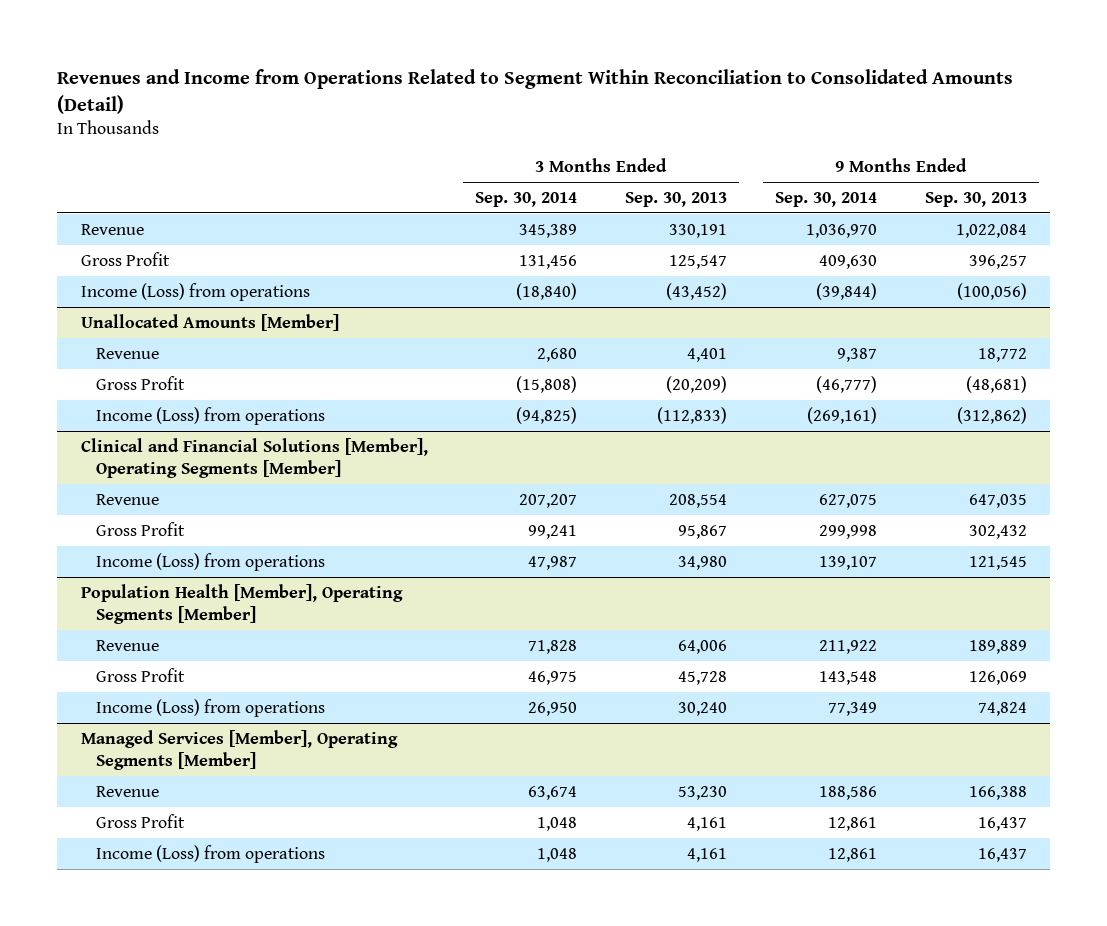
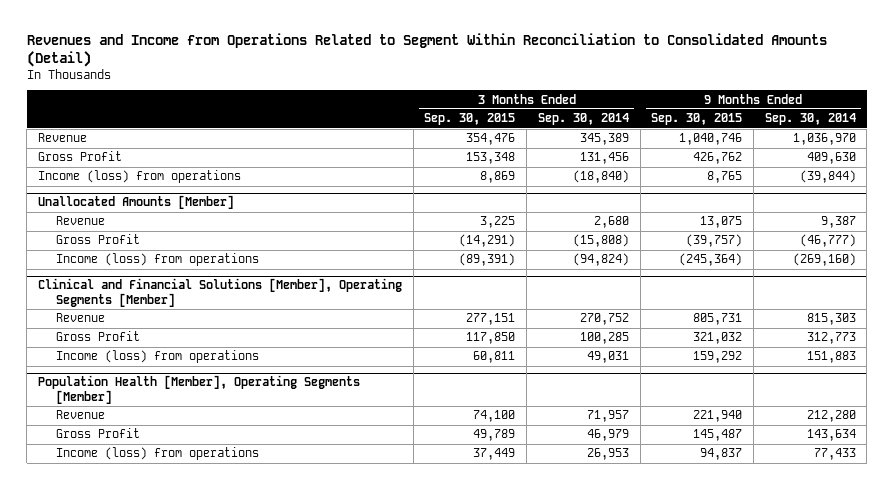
[625,191,728,207] Sep. 30, 2013 -> none
[924,191,1027,207] Sep. 30, 2013 -> none
none -> [424,113,516,126] Sep. 30, 2015
none -> [651,113,743,126] Sep. 30, 2015
[80,282,310,301] Income (Loss) from operations -> [37,170,241,184] Income (loss) from operations
[95,406,325,425] Income (Loss) from operations -> [55,253,259,267] Income (loss) from operations
[516,406,578,424] (94,825) -> [572,253,629,267] (94,824)
[806,406,877,424] (269,161) -> [792,253,856,267] (269,160)
[519,493,578,508] 207,207 -> [579,313,629,326] 270,752
[818,493,877,508] 627,075 -> [806,313,856,326] 815,303
[528,524,578,539] 99,241 -> [579,332,629,345] 100,285
[818,524,877,539] 299,998 -> [806,332,856,345] 312,773
[95,552,325,571] Income (Loss) from operations -> [55,350,259,364] Income (loss) from operations
[528,555,578,570] 47,987 -> [586,351,629,364] 49,031
[818,555,877,570] 139,107 -> [806,351,856,364] 151,883
[80,729,398,770] Managed Services [Member], Operating Segments [Member] -> none
[95,785,159,797] Revenue -> none
[95,813,185,828] Gross Profit -> none
[95,844,325,863] Income (Loss) from operations -> none
[528,639,578,654] 71,828 -> [586,410,629,423] 71,957
[818,639,877,654] 211,922 -> [806,410,856,423] 212,280
[528,670,578,685] 46,975 -> [586,429,629,442] 46,979
[818,670,877,685] 143,548 -> [806,429,856,442] 143,634
[95,698,325,717] Income (Loss) from operations -> [55,447,259,461] Income (loss) from operations
[528,701,578,716] 26,950 -> [586,448,629,461] 26,953
[827,701,877,716] 77,349 -> [813,448,856,461] 77,433

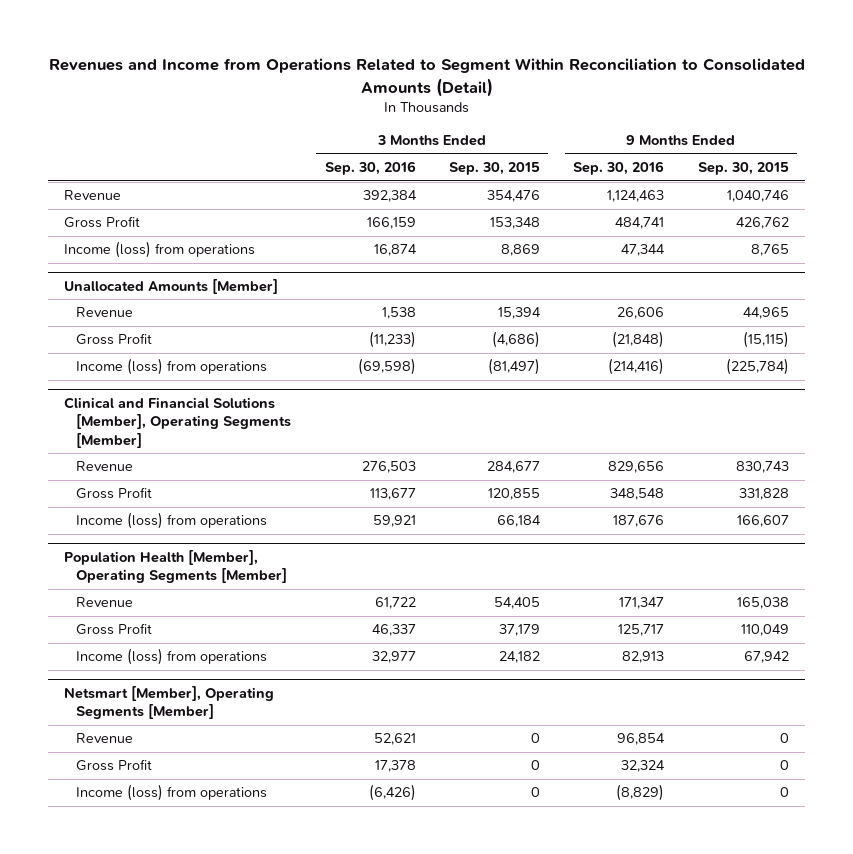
[537,113,629,126] Sep. 30, 2014 -> none
[764,113,856,126] Sep. 30, 2014 -> none
none -> [324,161,416,176] Sep. 30, 2016
none -> [573,161,665,176] Sep. 30, 2016
[480,216,516,229] 3,225 -> [498,307,542,320] 15,394
[700,216,743,229] 13,075 -> [742,307,789,320] 44,965
[459,234,516,248] (14,291) -> [492,331,541,349] (4,686)
[686,234,743,248] (39,757) -> [742,331,789,349] (15,115)
[459,253,516,267] (89,391) -> [488,358,541,376] (81,497)
[679,253,743,267] (245,364) -> [725,358,789,376] (225,784)
[466,313,516,326] 277,151 -> [487,461,541,474] 284,677
[693,313,743,326] 805,731 -> [735,461,789,474] 830,743
[466,332,516,345] 117,850 -> [488,488,541,501] 120,855
[693,332,743,345] 321,032 -> [738,488,789,501] 331,828
[473,351,516,364] 60,811 -> [497,515,542,528] 66,184
[693,351,743,364] 159,292 -> [736,515,789,528] 166,607
[473,410,516,423] 74,100 -> [494,597,541,610] 54,405
[693,410,743,423] 221,940 -> [736,597,789,610] 165,038
[473,429,516,442] 49,789 -> [499,624,541,637] 37,179
[693,429,743,442] 145,487 -> [740,624,789,637] 110,049
[473,448,516,461] 37,449 -> [499,651,541,664] 24,182
[700,448,743,461] 94,837 -> [743,651,789,664] 67,942
none -> [64,685,275,720] Netsmart [Member], Operating Segments [Member]
none -> [76,733,134,744] Revenue
none -> [76,759,153,772] Gross Profit
none -> [76,784,268,802] Income (loss) from operations

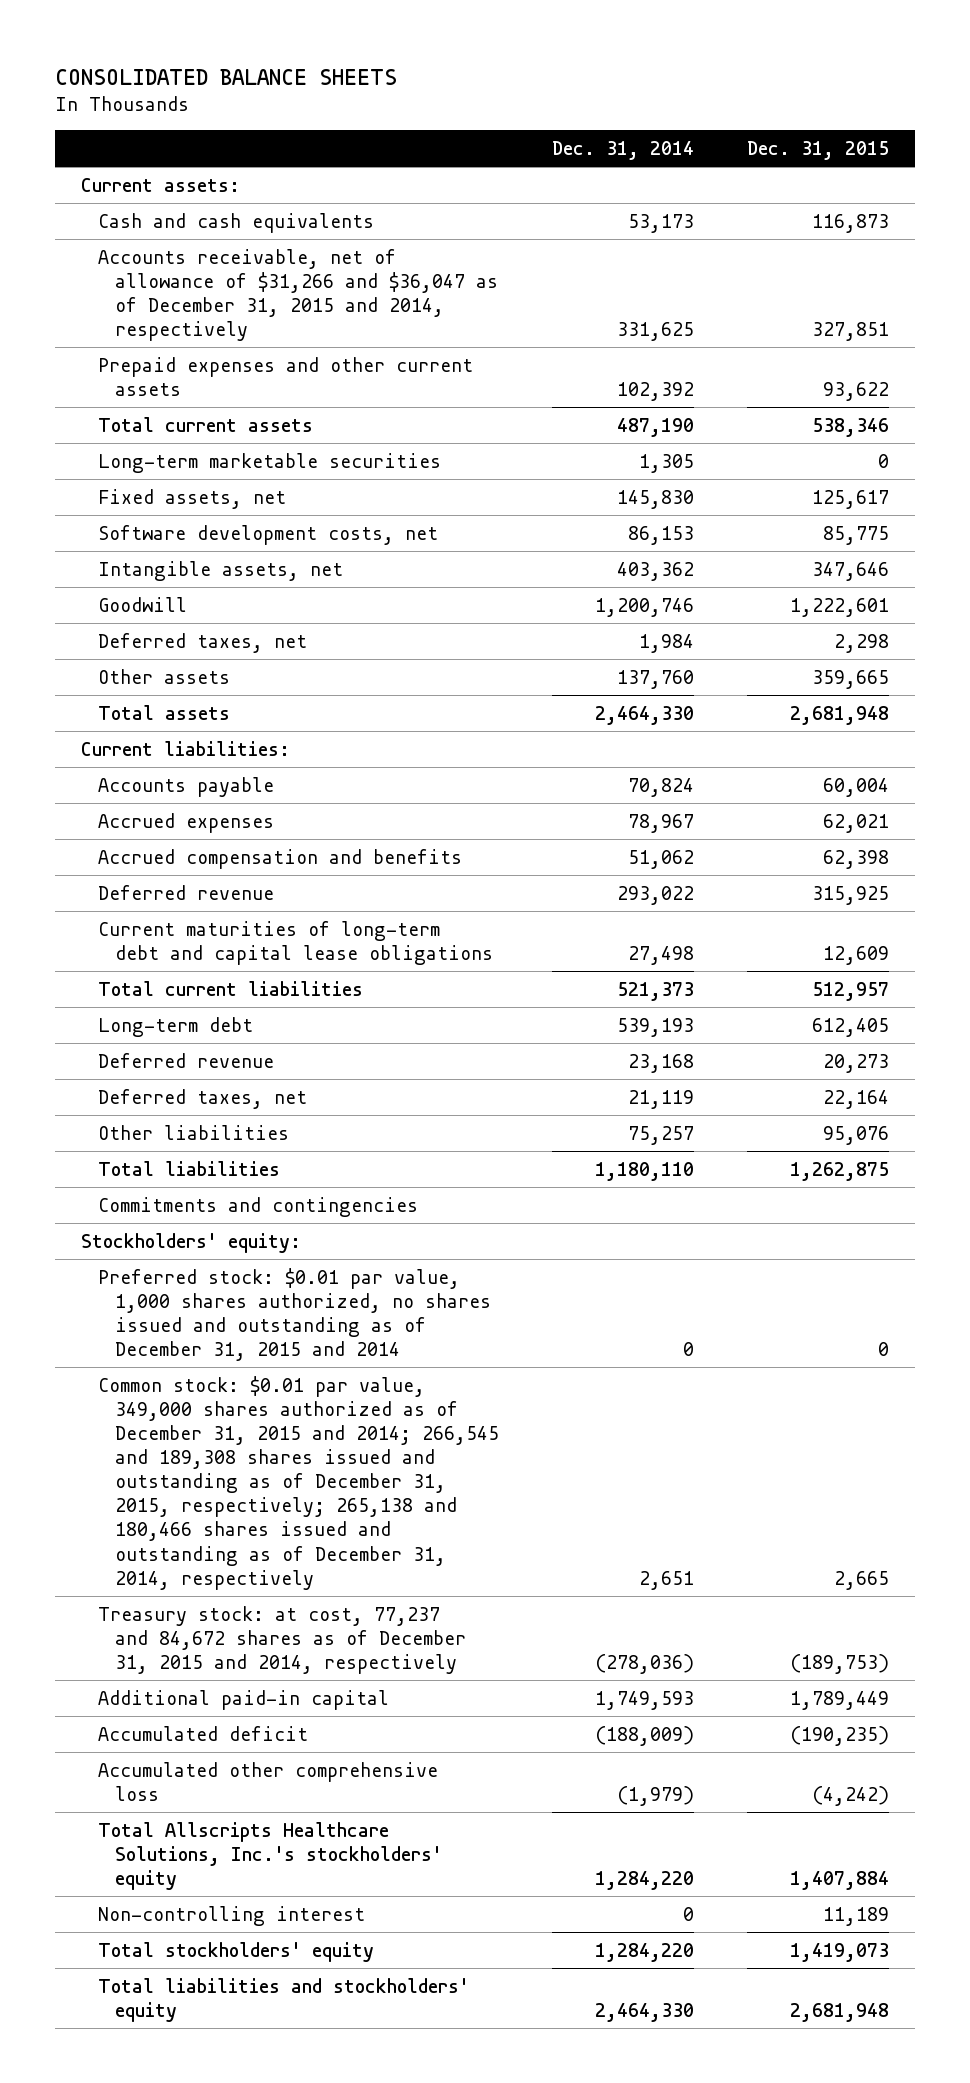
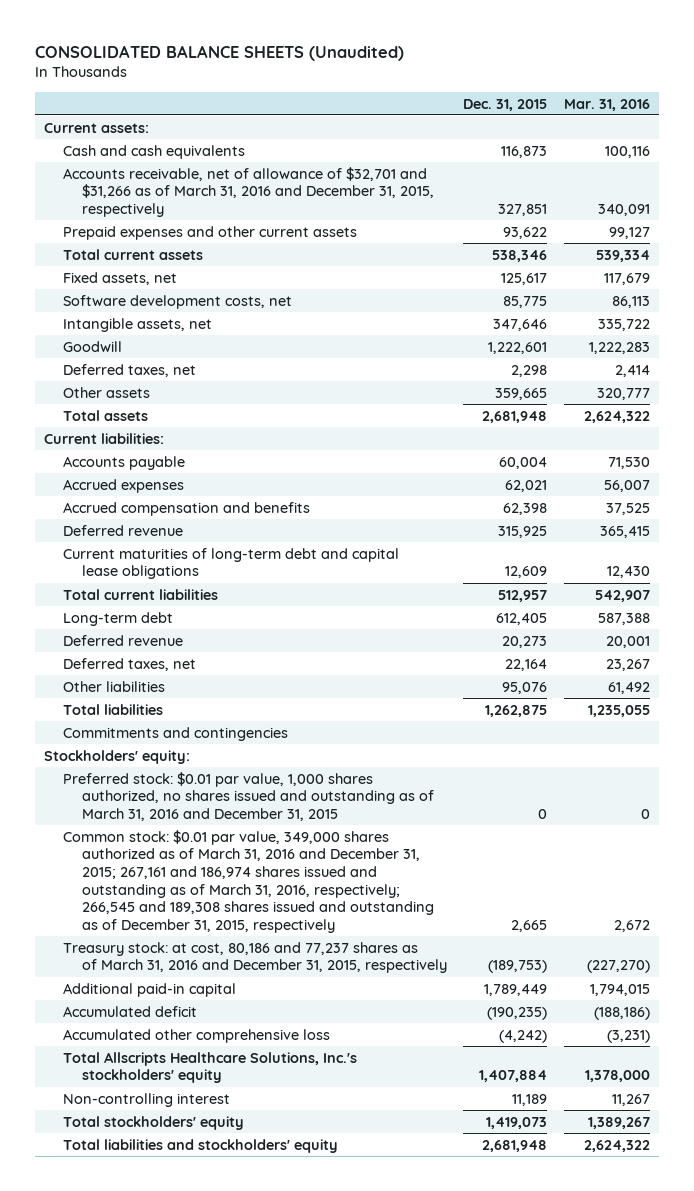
[54,68,397,85] CONSOLIDATED BALANCE SHEETS -> [35,44,405,61] CONSOLIDATED BALANCE SHEETS (Unaudited)
[551,140,694,160] Dec. 31, 2014 -> none
none -> [564,98,651,111] Mar. 31, 2016
[98,248,499,342] Accounts receivable, net of allowance of $31,266 and $36,047 as of December 31, 2015 and 2014, respectively -> [62,166,434,217] Accounts receivable, net of allowance of $32,701 and $31,266 as of March 31, 2016 and December 31, 2015, respectively
[98,452,442,473] Long-term marketable securities -> none
[98,1267,492,1362] Preferred stock: $0.01 par value, 1,000 shares authorized, no shares issued and outstanding as of December 31, 2015 and 2014 -> [62,771,434,821] Preferred stock: $0.01 par value, 1,000 shares authorized, no shares issued and outstanding as of March 31, 2016 and December 31, 2015
[98,1375,500,1590] Common stock: $0.01 par value, 349,000 shares authorized as of December 31, 2015 and 2014; 266,545 and 189,308 shares issued and outstanding as of December 31, 2015, respectively; 265,138 and 180,466 shares issued and outstanding as of December 31, 2014, respectively -> [62,829,434,933] Common stock: $0.01 par value, 349,000 shares authorized as of March 31, 2016 and December 31, 2015; 267,161 and 186,974 shares issued and outstanding as of March 31, 2016, respectively; 266,545 and 189,308 shares issued and outstanding as of December 31, 2015, respectively
[98,1605,467,1674] Treasury stock: at cost, 77,237 and 84,672 shares as of December 31, 2015 and 2014, respectively -> [62,941,447,974] Treasury stock: at cost, 80,186 and 77,237 shares as of March 31, 2016 and December 31, 2015, respectively

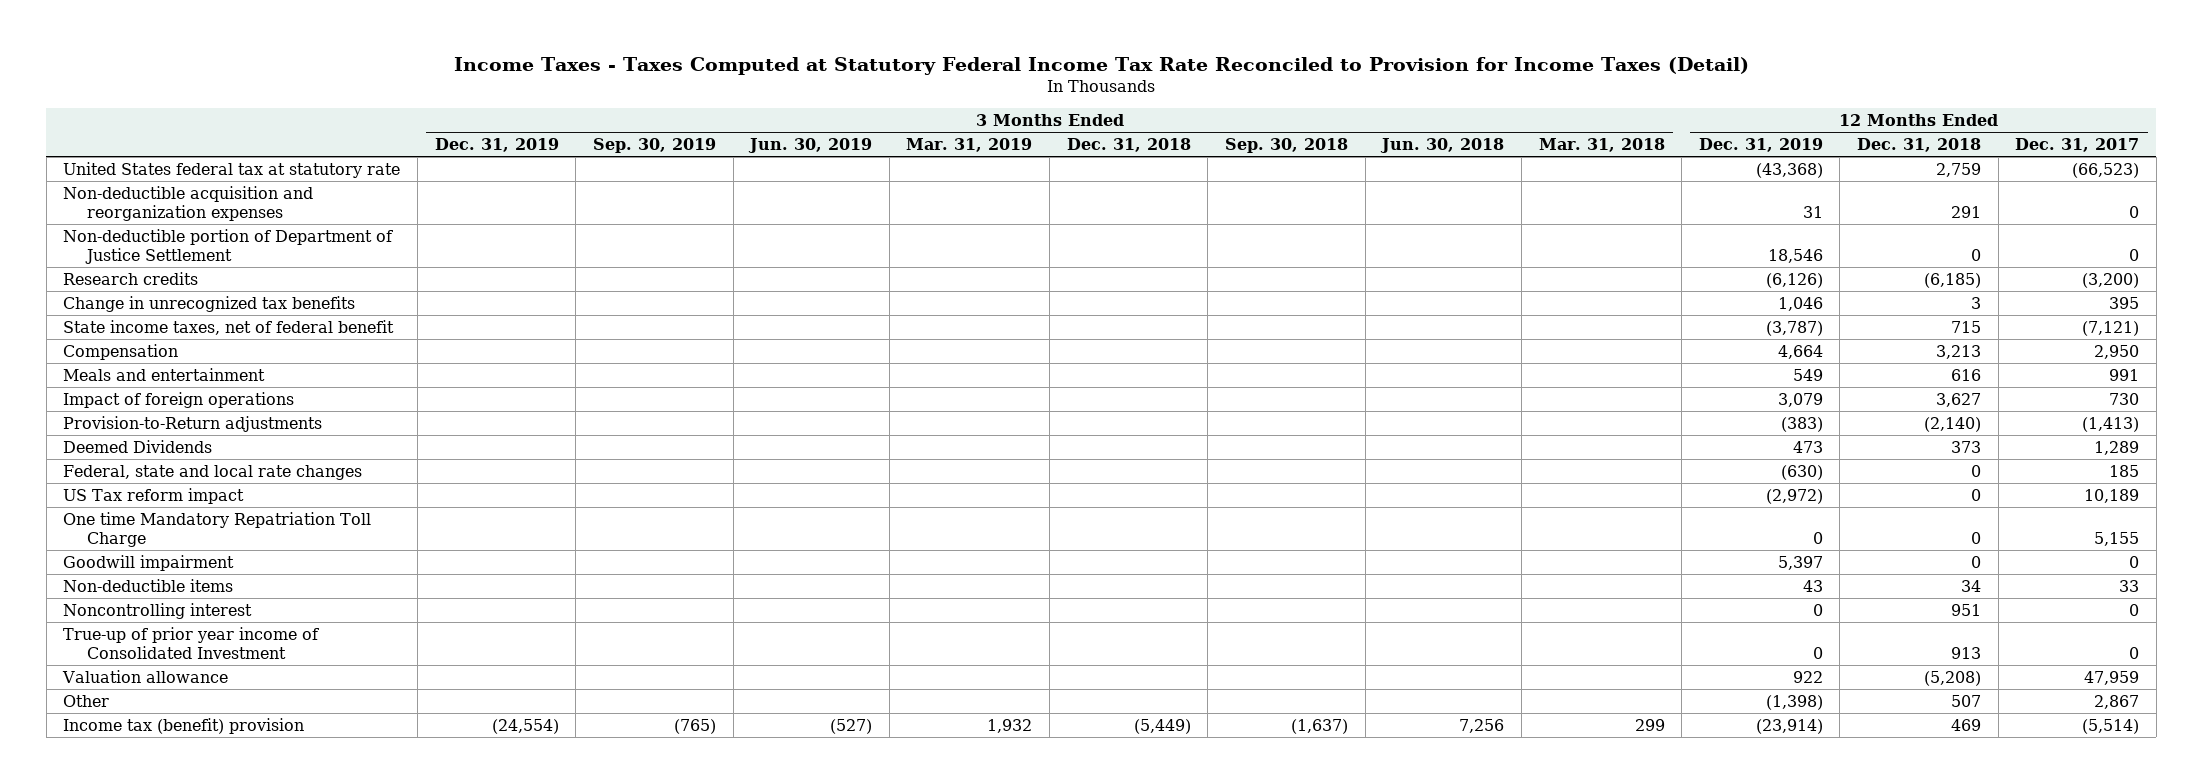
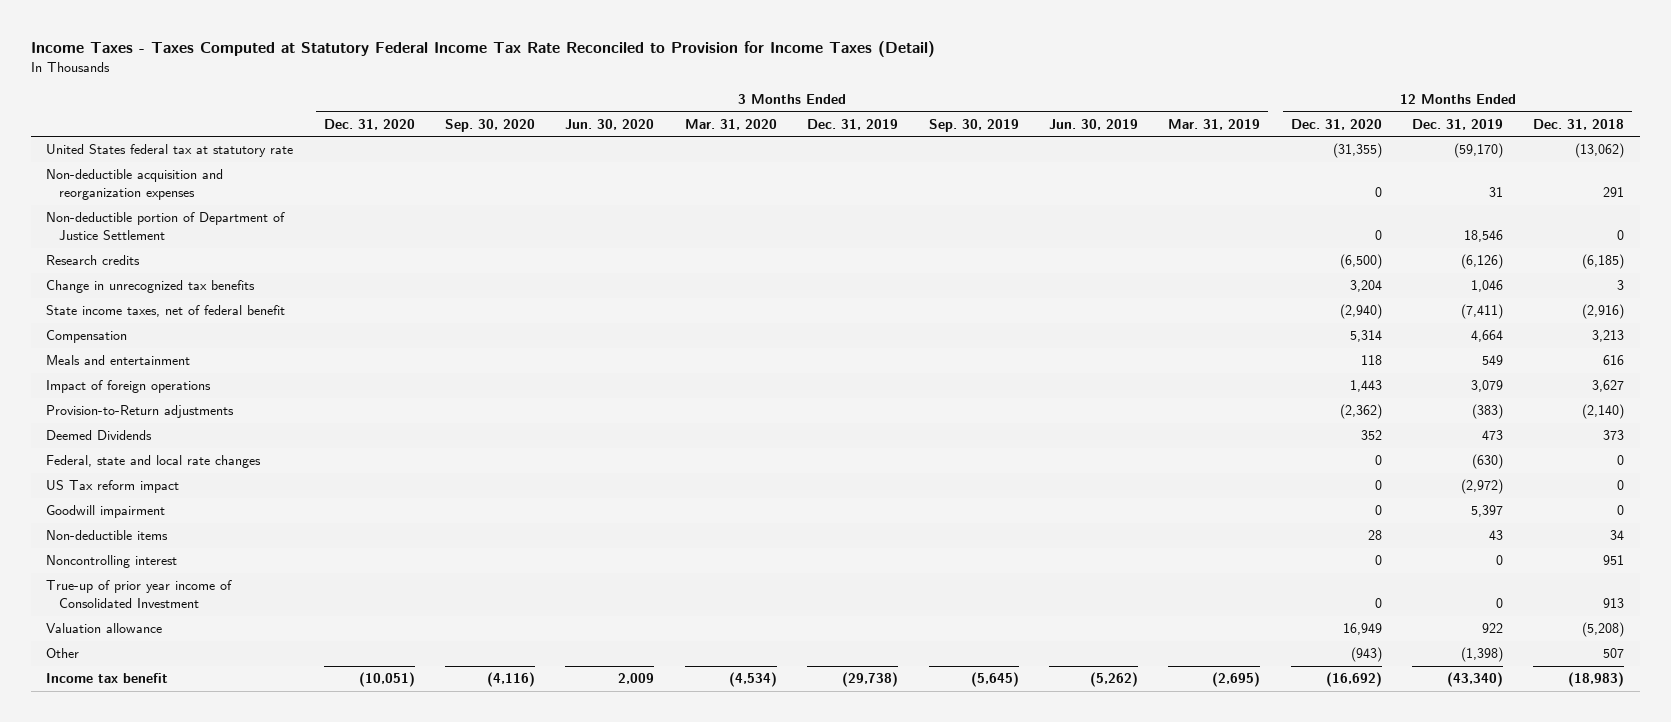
[1066,137,1191,152] Dec. 31, 2018 -> none
[1224,137,1348,153] Sep. 30, 2018 -> none
[1380,137,1505,153] Jun. 30, 2018 -> none
[1538,137,1665,152] Mar. 31, 2018 -> none
[2015,137,2140,152] Dec. 31, 2017 -> none
none -> [323,118,415,130] Dec. 31, 2020
none -> [445,118,536,132] Sep. 30, 2020
none -> [565,118,655,130] Jun. 30, 2020
none -> [684,118,777,130] Mar. 31, 2020
none -> [1290,118,1382,130] Dec. 31, 2020
[1755,162,1823,178] (43,368) -> [1454,143,1504,159] (59,170)
[1936,162,1982,177] 2,759 -> [1575,143,1625,159] (13,062)
[1765,320,1823,336] (3,787) -> [1461,304,1504,320] (7,411)
[1951,320,1982,333] 715 -> [1582,304,1625,320] (2,916)
[63,511,372,547] One time Mandatory Repatriation Toll Charge -> none
[63,717,305,734] Income tax (benefit) provision -> [46,673,169,684] Income tax benefit
[491,718,559,734] (24,554) -> [842,672,899,688] (29,738)
[673,718,716,734] (765) -> [970,672,1019,688] (5,645)
[830,718,873,734] (527) -> [1089,672,1138,688] (5,262)
[987,718,1033,733] 1,932 -> [1212,672,1261,688] (2,695)
[1755,718,1823,734] (23,914) -> [1447,672,1504,688] (43,340)
[1951,718,1982,731] 469 -> [1568,672,1625,688] (18,983)

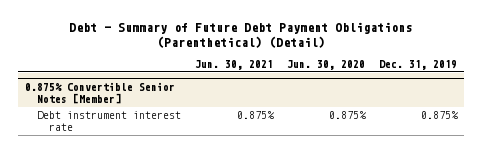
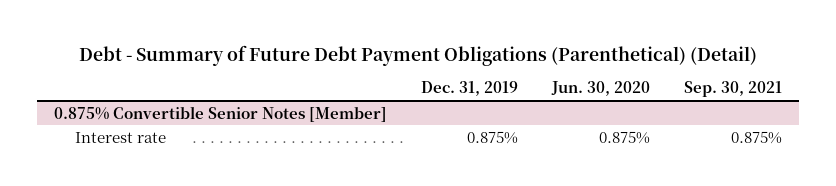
[195,59,274,70] Jun. 30, 2021 -> none
none -> [684,81,783,98] Sep. 30, 2021
[37,111,182,131] Debt instrument interest rate -> [75,131,167,143] Interest rate

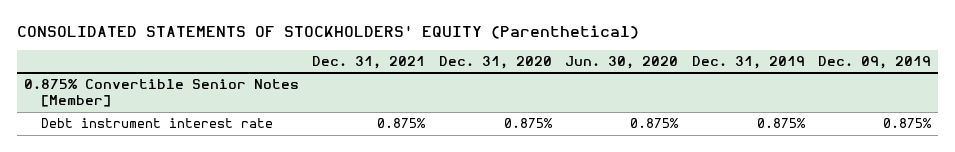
[79,44,758,66] Debt - Summary of Future Debt Payment Obligations (Parenthetical) (Detail) -> [16,24,639,39] CONSOLIDATED STATEMENTS OF STOCKHOLDERS' EQUITY (Parenthetical)
[684,81,783,98] Sep. 30, 2021 -> none
none -> [312,55,426,69] Dec. 31, 2021
none -> [438,55,552,69] Dec. 31, 2020
none -> [818,55,932,69] Dec. 09, 2019
[75,131,167,143] Interest rate -> [41,118,274,129] Debt instrument interest rate

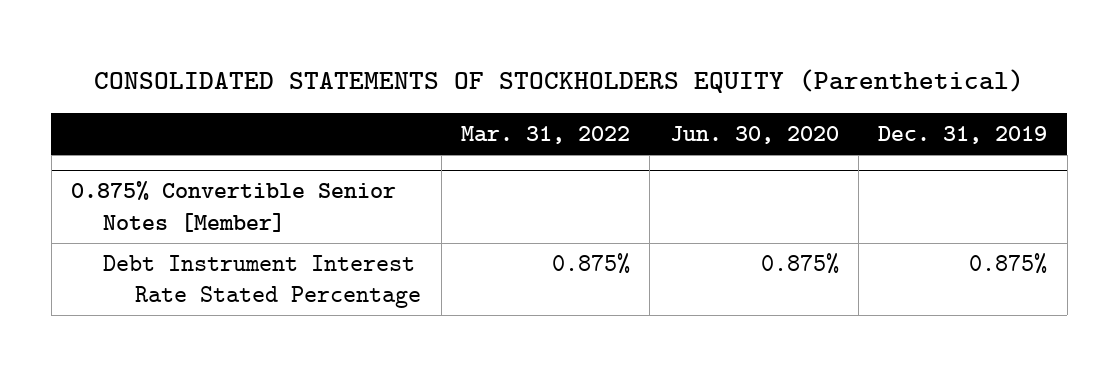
[16,24,639,39] CONSOLIDATED STATEMENTS OF STOCKHOLDERS' EQUITY (Parenthetical) -> [94,69,1025,94] CONSOLIDATED STATEMENTS OF STOCKHOLDERS EQUITY (Parenthetical)
[312,55,426,69] Dec. 31, 2021 -> none
[438,55,552,69] Dec. 31, 2020 -> none
[818,55,932,69] Dec. 09, 2019 -> none
none -> [461,126,631,145] Mar. 31, 2022
[41,118,274,129] Debt instrument interest rate -> [103,254,422,308] Debt Instrument Interest Rate Stated Percentage

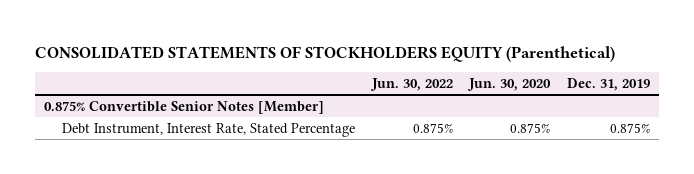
[461,126,631,145] Mar. 31, 2022 -> none
none -> [369,77,453,91] Jun. 30, 2022
[103,254,422,308] Debt Instrument Interest Rate Stated Percentage -> [61,122,355,137] Debt Instrument, Interest Rate, Stated Percentage

